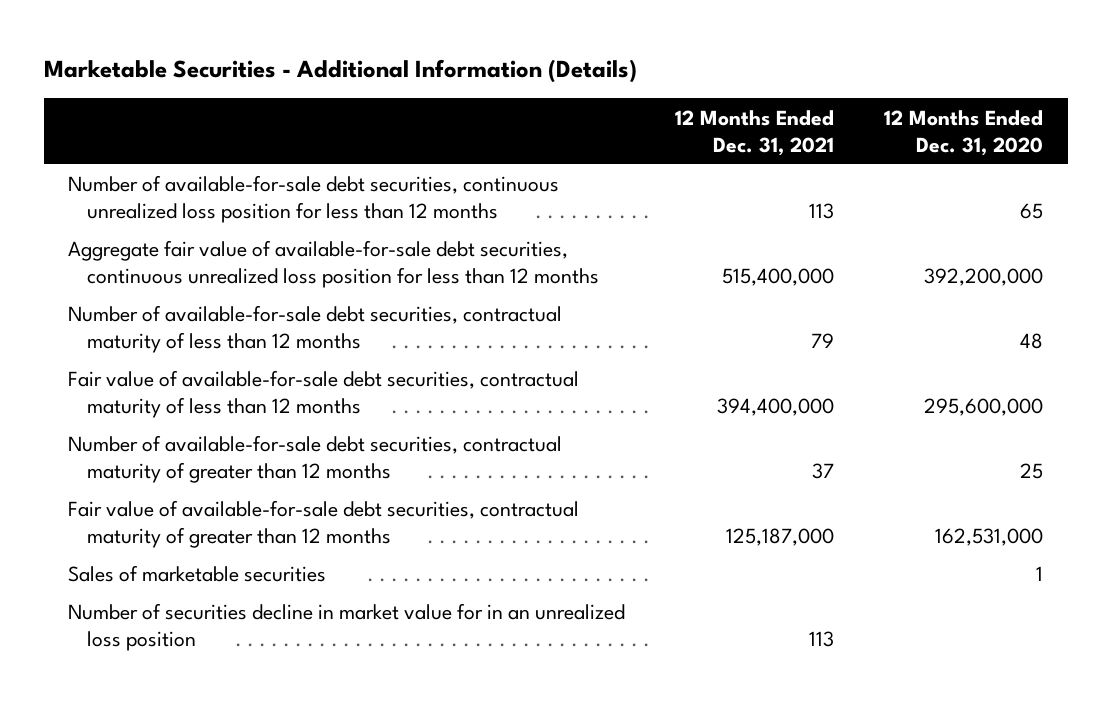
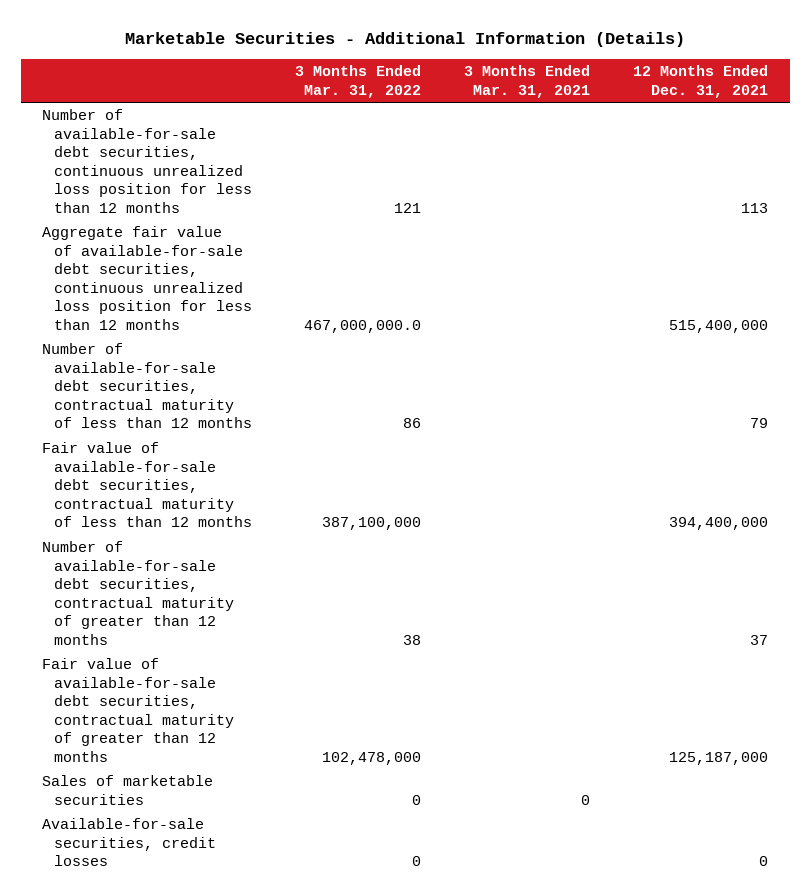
[883,109,1043,156] 12 Months Ended Dec. 31, 2020 -> none
none -> [295,65,422,98] 3 Months Ended Mar. 31, 2022
none -> [464,65,591,98] 3 Months Ended Mar. 31, 2021
[68,603,626,652] Number of securities decline in market value for in an unrealized loss position -> none
none -> [42,818,217,867] Available-for-sale securities, credit losses

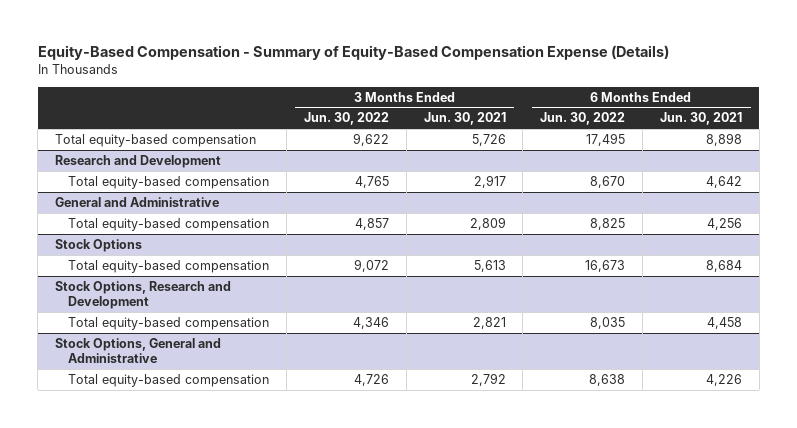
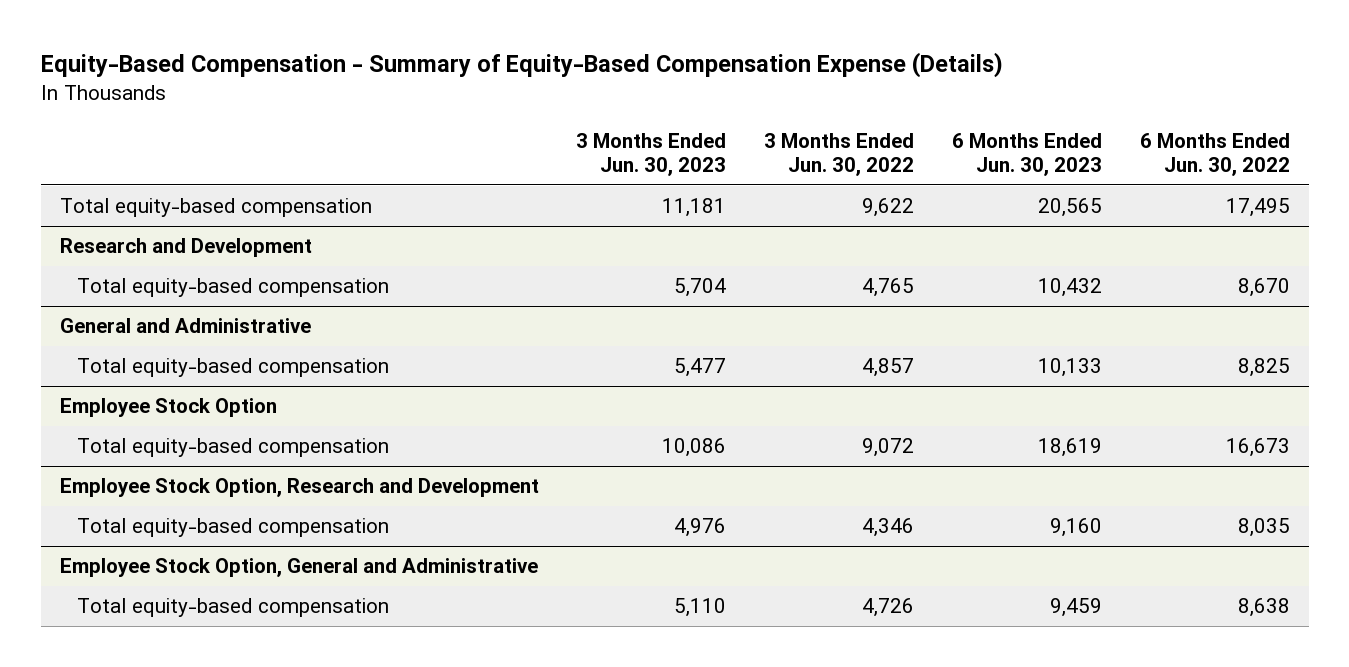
[423,112,506,126] Jun. 30, 2021 -> none
[659,112,742,126] Jun. 30, 2021 -> none
none -> [576,132,727,177] 3 Months Ended Jun. 30, 2023
none -> [951,132,1102,177] 6 Months Ended Jun. 30, 2023
[54,238,142,252] Stock Options -> [59,398,277,418] Employee Stock Option
[54,280,231,310] Stock Options, Research and Development -> [59,478,539,498] Employee Stock Option, Research and Development
[54,337,221,364] Stock Options, General and Administrative -> [59,558,538,578] Employee Stock Option, General and Administrative

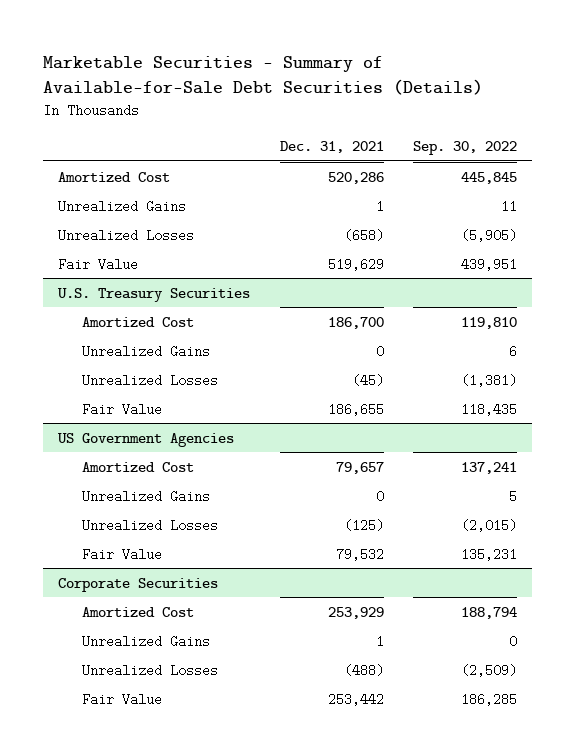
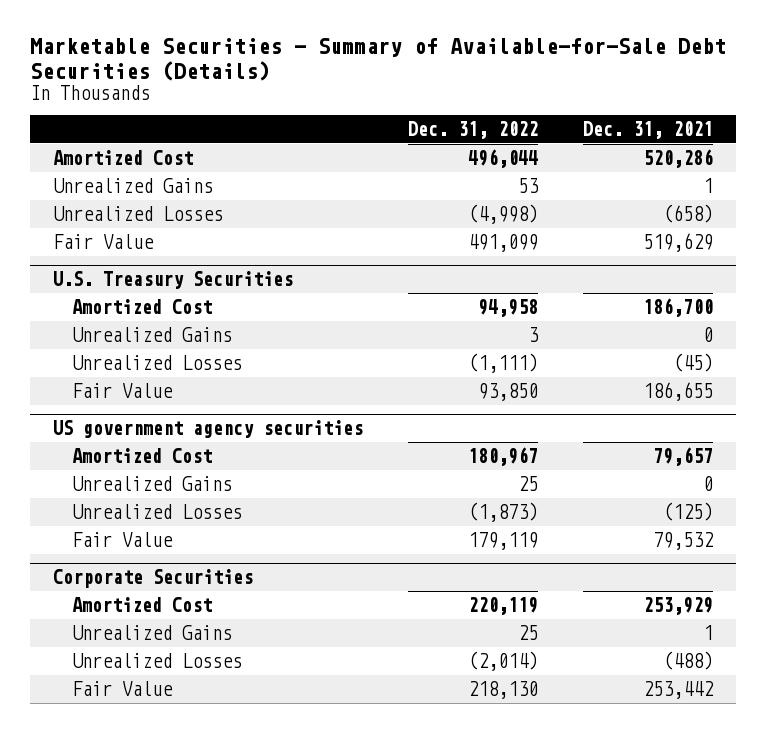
[413,140,518,155] Sep. 30, 2022 -> none
none -> [407,121,538,140] Dec. 31, 2022
[56,432,234,447] US Government Agencies -> [52,420,363,439] US government agency securities

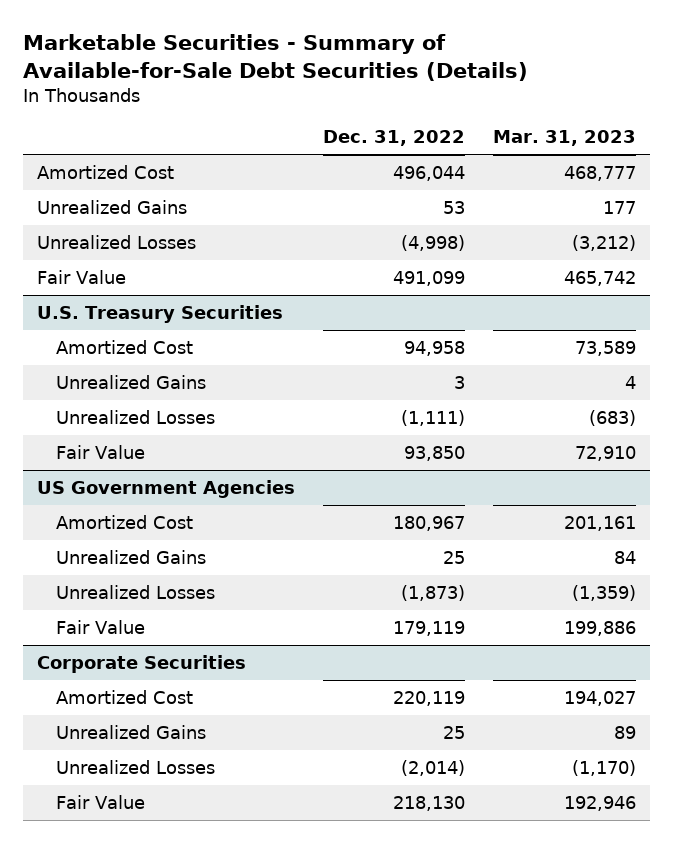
[583,121,714,140] Dec. 31, 2021 -> none
none -> [492,130,636,147] Mar. 31, 2023
[52,420,363,439] US government agency securities -> [36,480,295,499] US Government Agencies

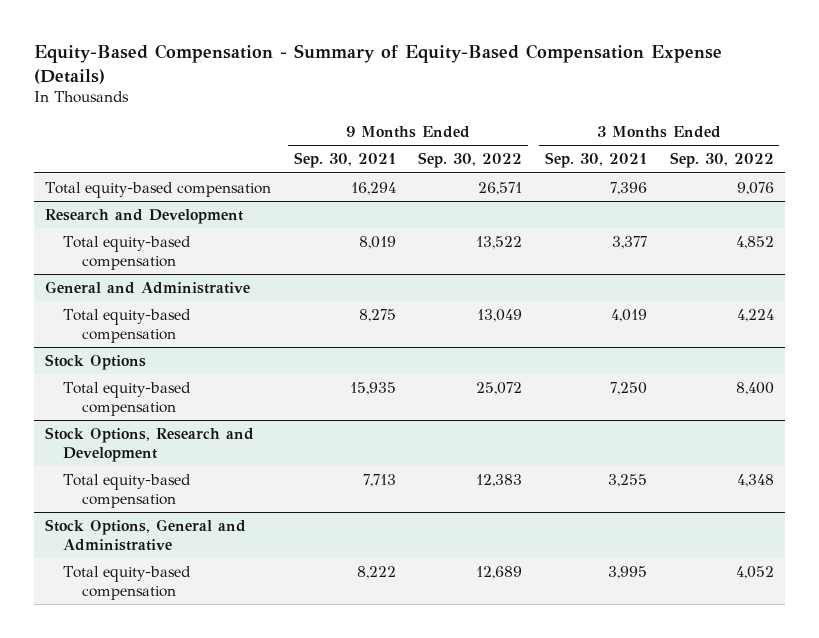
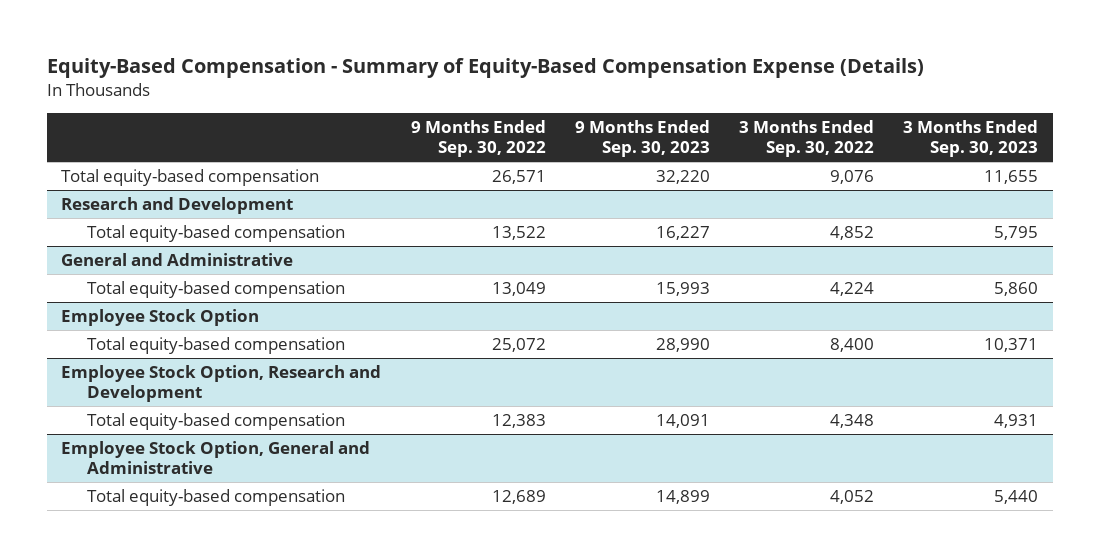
[293,152,396,169] Sep. 30, 2021 -> none
[545,152,648,169] Sep. 30, 2021 -> none
none -> [574,120,710,158] 9 Months Ended Sep. 30, 2023
none -> [903,120,1039,158] 3 Months Ended Sep. 30, 2023
[44,353,146,370] Stock Options -> [61,309,260,327] Employee Stock Option
[44,426,254,462] Stock Options, Research and Development -> [61,365,382,402] Employee Stock Option, Research and Development
[44,518,246,551] Stock Options, General and Administrative -> [61,441,371,474] Employee Stock Option, General and Administrative

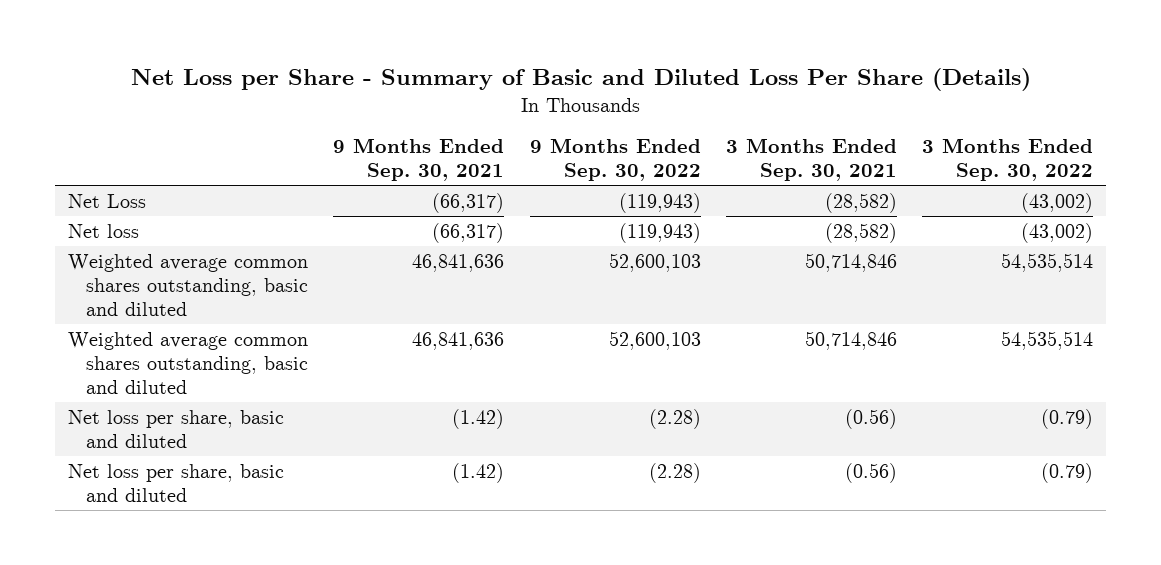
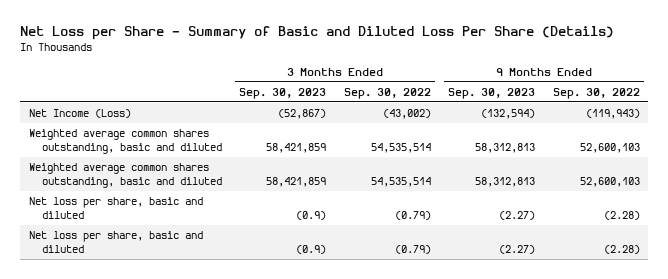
[333,138,505,181] 9 Months Ended Sep. 30, 2021 -> none
[726,138,898,181] 3 Months Ended Sep. 30, 2021 -> none
none -> [239,87,327,99] Sep. 30, 2023
none -> [448,87,536,99] Sep. 30, 2023
[67,223,139,238] Net loss -> none
[67,193,146,208] Net Loss -> [28,109,131,119] Net Income (Loss)

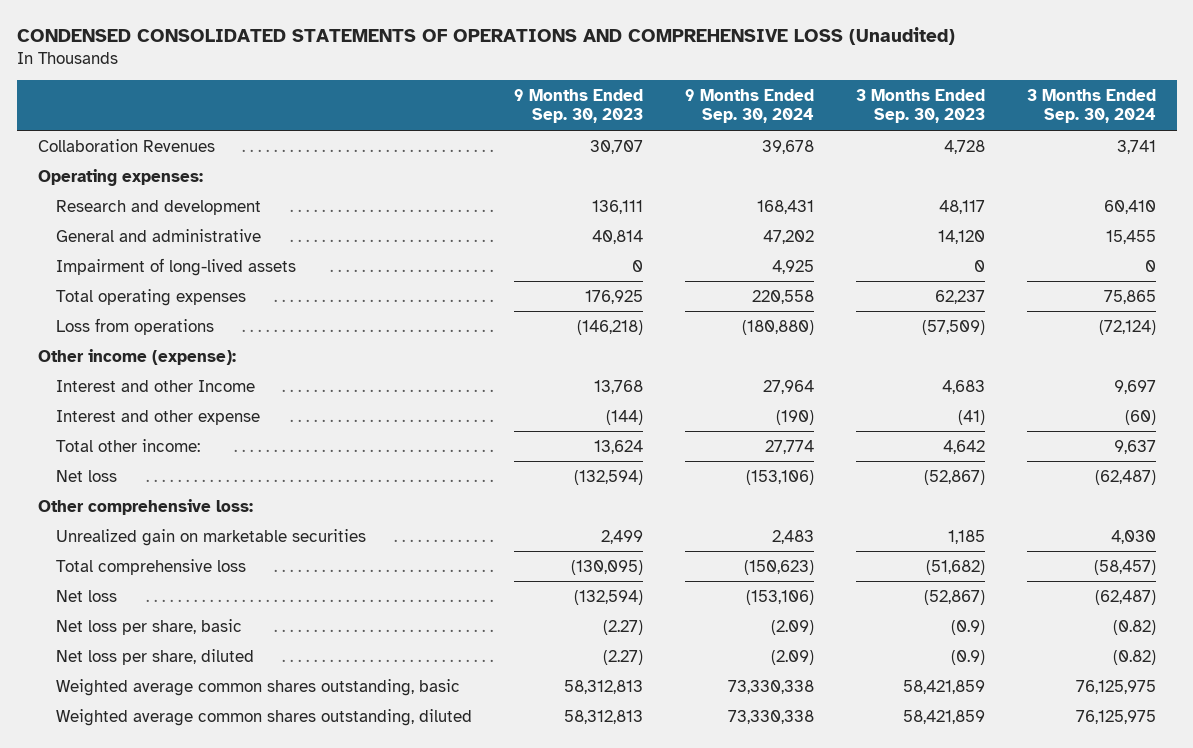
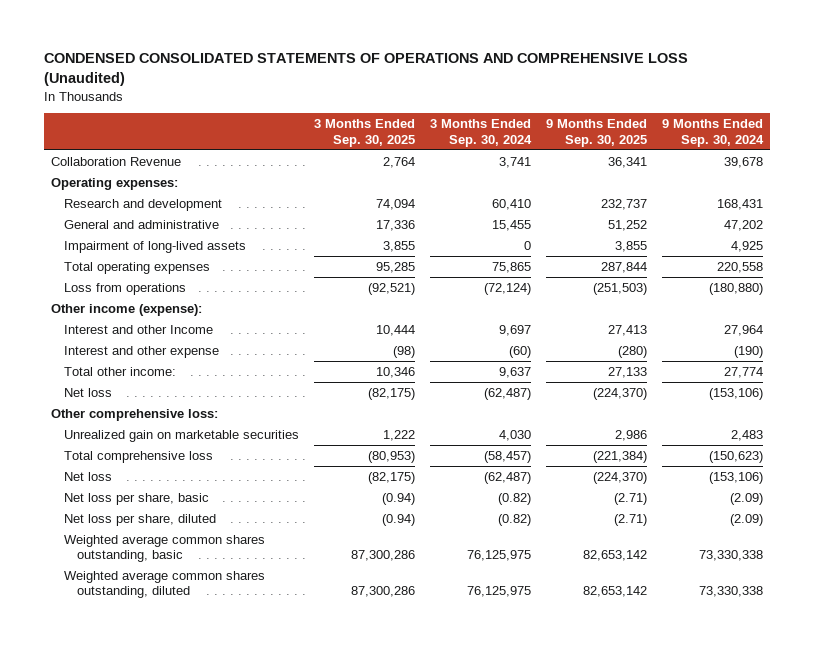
[514,88,644,124] 9 Months Ended Sep. 30, 2023 -> none
[855,88,985,124] 3 Months Ended Sep. 30, 2023 -> none
none -> [313,119,415,147] 3 Months Ended Sep. 30, 2025
none -> [545,119,647,147] 9 Months Ended Sep. 30, 2025
[37,138,215,152] Collaboration Revenues -> [51,156,182,166] Collaboration Revenue

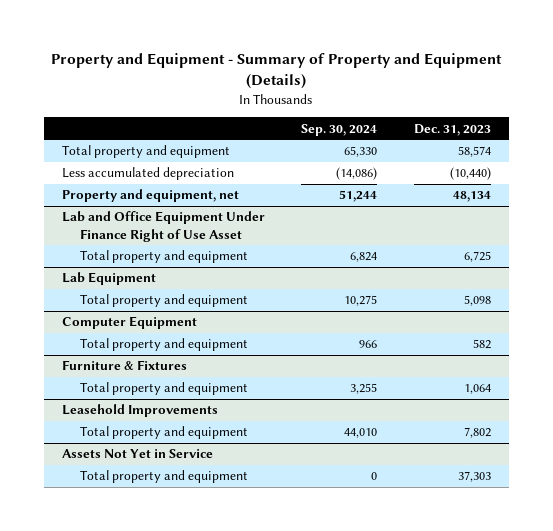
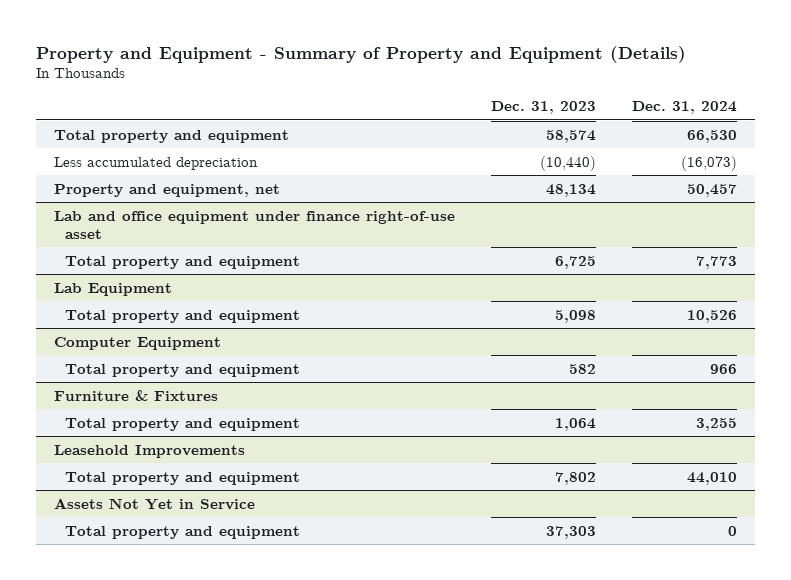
[301,123,378,136] Sep. 30, 2024 -> none
none -> [631,101,737,115] Dec. 31, 2024
[61,211,265,242] Lab and Office Equipment Under Finance Right of Use Asset -> [53,210,455,239] Lab and office equipment under finance right-of-use asset

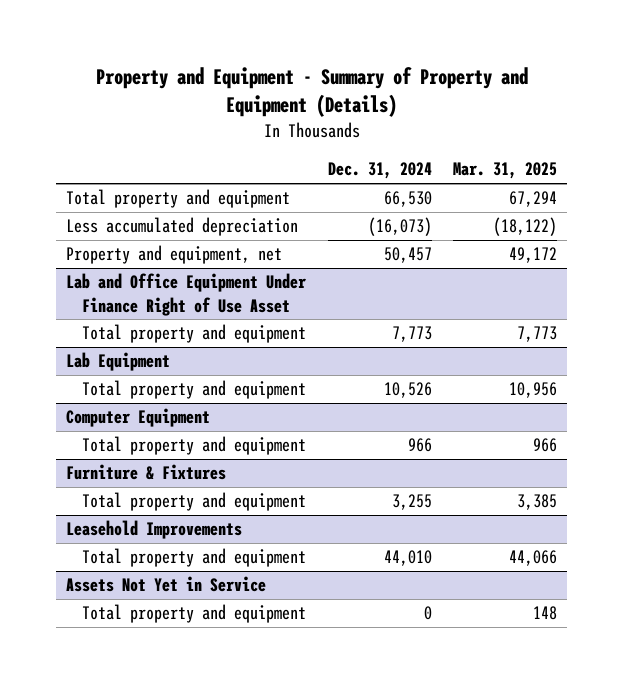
[490,101,596,115] Dec. 31, 2023 -> none
none -> [452,162,557,180] Mar. 31, 2025
[53,210,455,239] Lab and office equipment under finance right-of-use asset -> [66,273,307,316] Lab and Office Equipment Under Finance Right of Use Asset

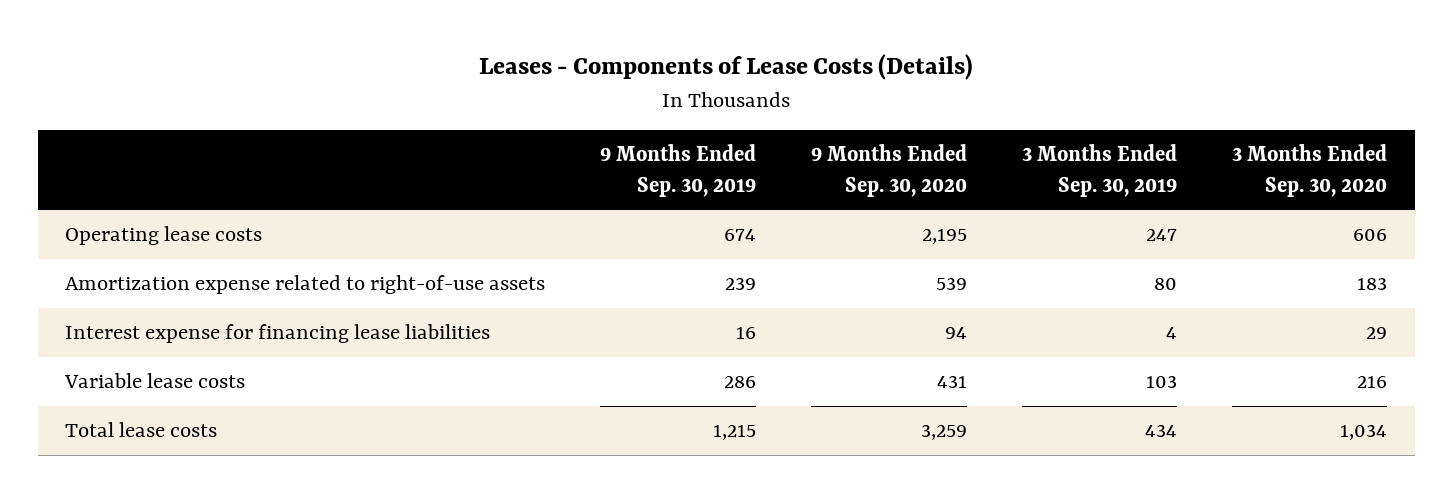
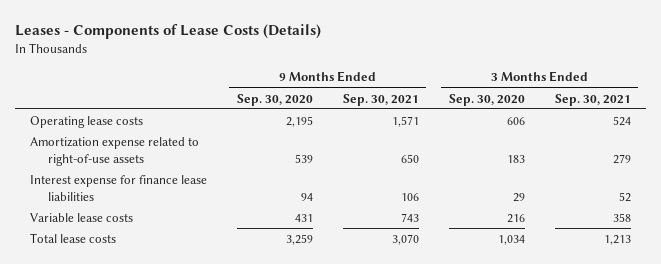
[600,144,757,197] 9 Months Ended Sep. 30, 2019 -> none
[1022,144,1178,197] 3 Months Ended Sep. 30, 2019 -> none
none -> [342,93,419,106] Sep. 30, 2021
none -> [554,93,631,106] Sep. 30, 2021
[65,324,491,344] Interest expense for financing lease liabilities -> [29,174,207,202] Interest expense for finance lease liabilities

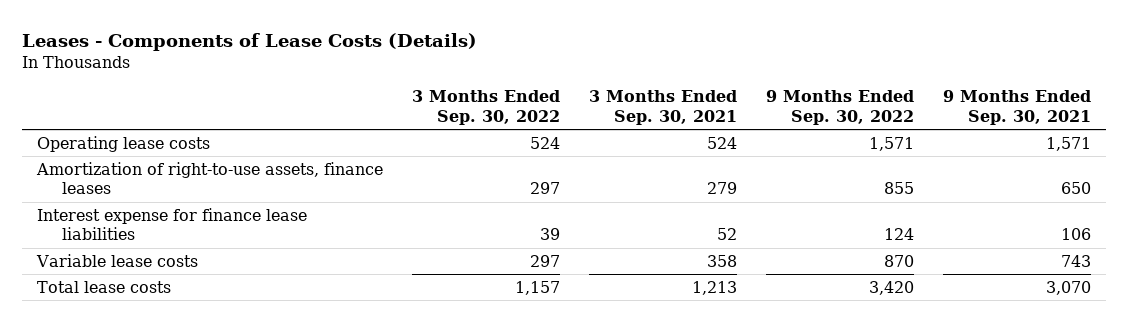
[236,93,313,106] Sep. 30, 2020 -> none
[448,93,525,106] Sep. 30, 2020 -> none
none -> [411,90,560,125] 3 Months Ended Sep. 30, 2022
none -> [766,90,915,125] 9 Months Ended Sep. 30, 2022
[29,136,199,167] Amortization expense related to right-of-use assets -> [35,161,383,195] Amortization of right-to-use assets, finance leases

